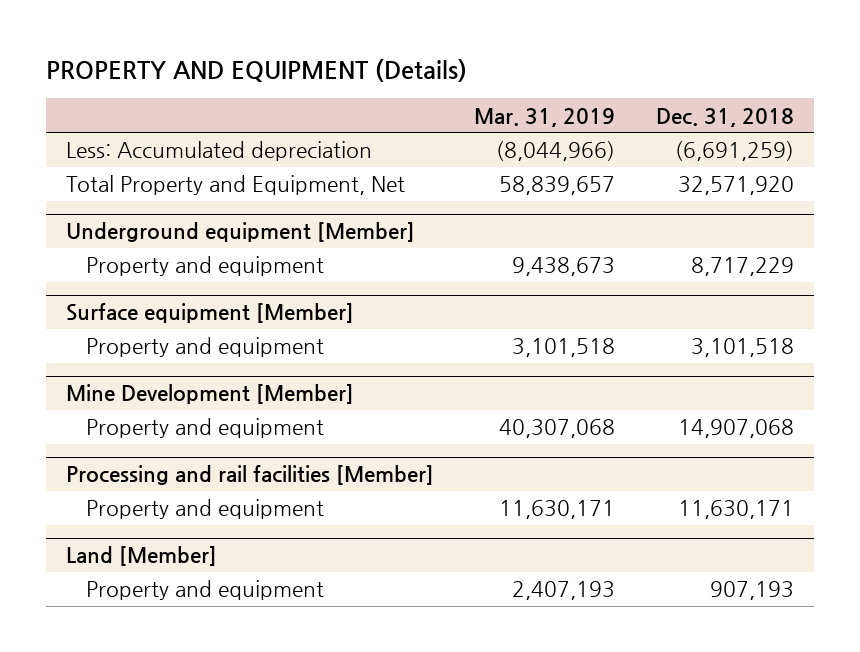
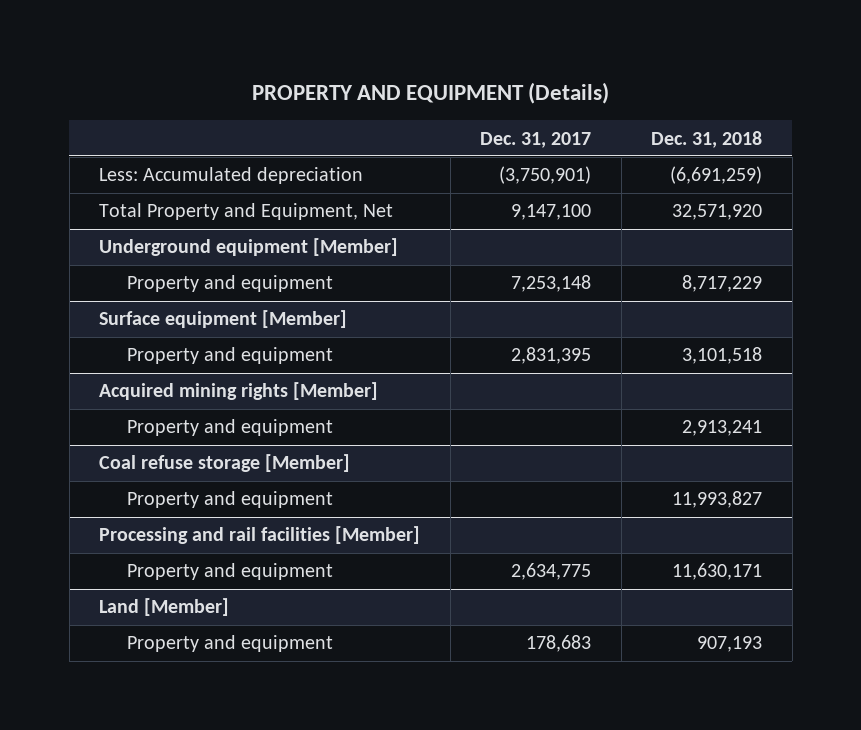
[474,107,616,127] Mar. 31, 2019 -> none
none -> [480,131,592,148] Dec. 31, 2017
[65,384,354,405] Mine Development [Member] -> [99,382,379,401] Acquired mining rights [Member]
[677,419,794,439] 14,907,068 -> [682,420,763,437] 2,913,241
none -> [99,454,351,473] Coal refuse storage [Member]
none -> [127,491,334,509] Property and equipment

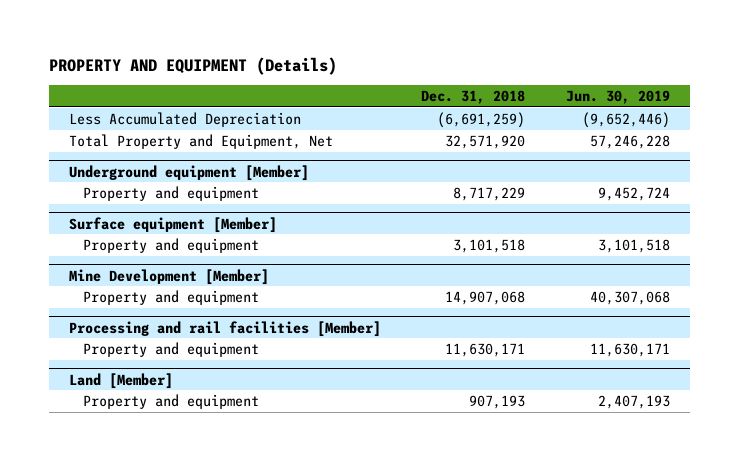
[480,131,592,148] Dec. 31, 2017 -> none
none -> [565,90,670,105] Jun. 30, 2019
[99,167,364,185] Less: Accumulated depreciation -> [68,111,301,127] Less Accumulated Depreciation
[99,454,351,473] Coal refuse storage [Member] -> none
[127,491,334,509] Property and equipment -> none
[99,382,379,401] Acquired mining rights [Member] -> [68,268,269,285] Mine Development [Member]
[682,420,763,437] 2,913,241 -> [445,290,526,305] 14,907,068

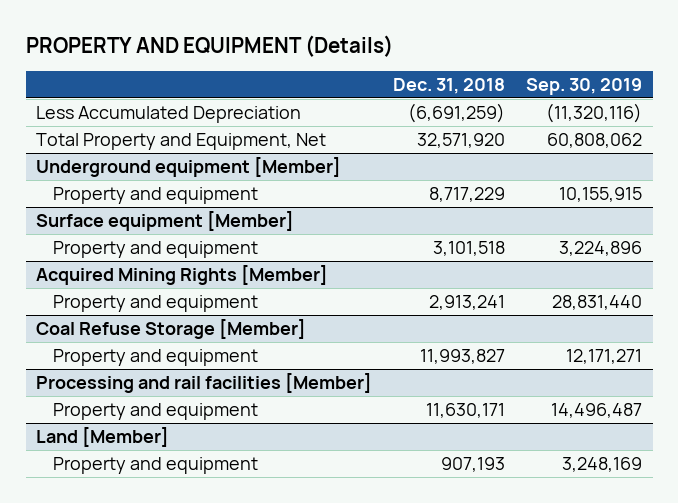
[565,90,670,105] Jun. 30, 2019 -> none
none -> [526,77,643,95] Sep. 30, 2019
[68,268,269,285] Mine Development [Member] -> none
none -> [36,264,329,285] Acquired Mining Rights [Member]
[445,290,526,305] 14,907,068 -> [429,294,506,310] 2,913,241
none -> [36,318,307,339] Coal Refuse Storage [Member]
none -> [53,348,259,366] Property and equipment

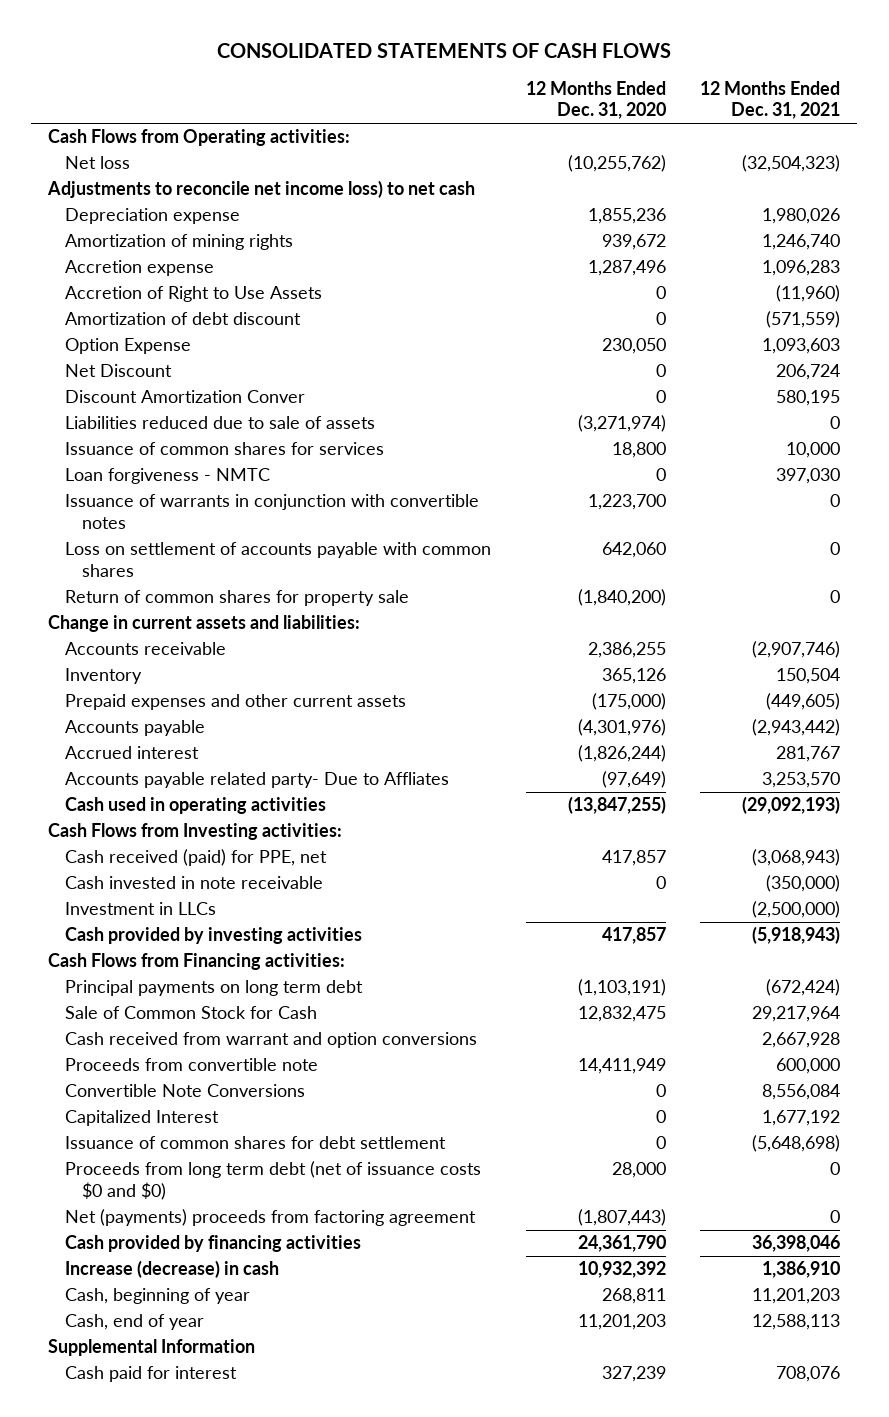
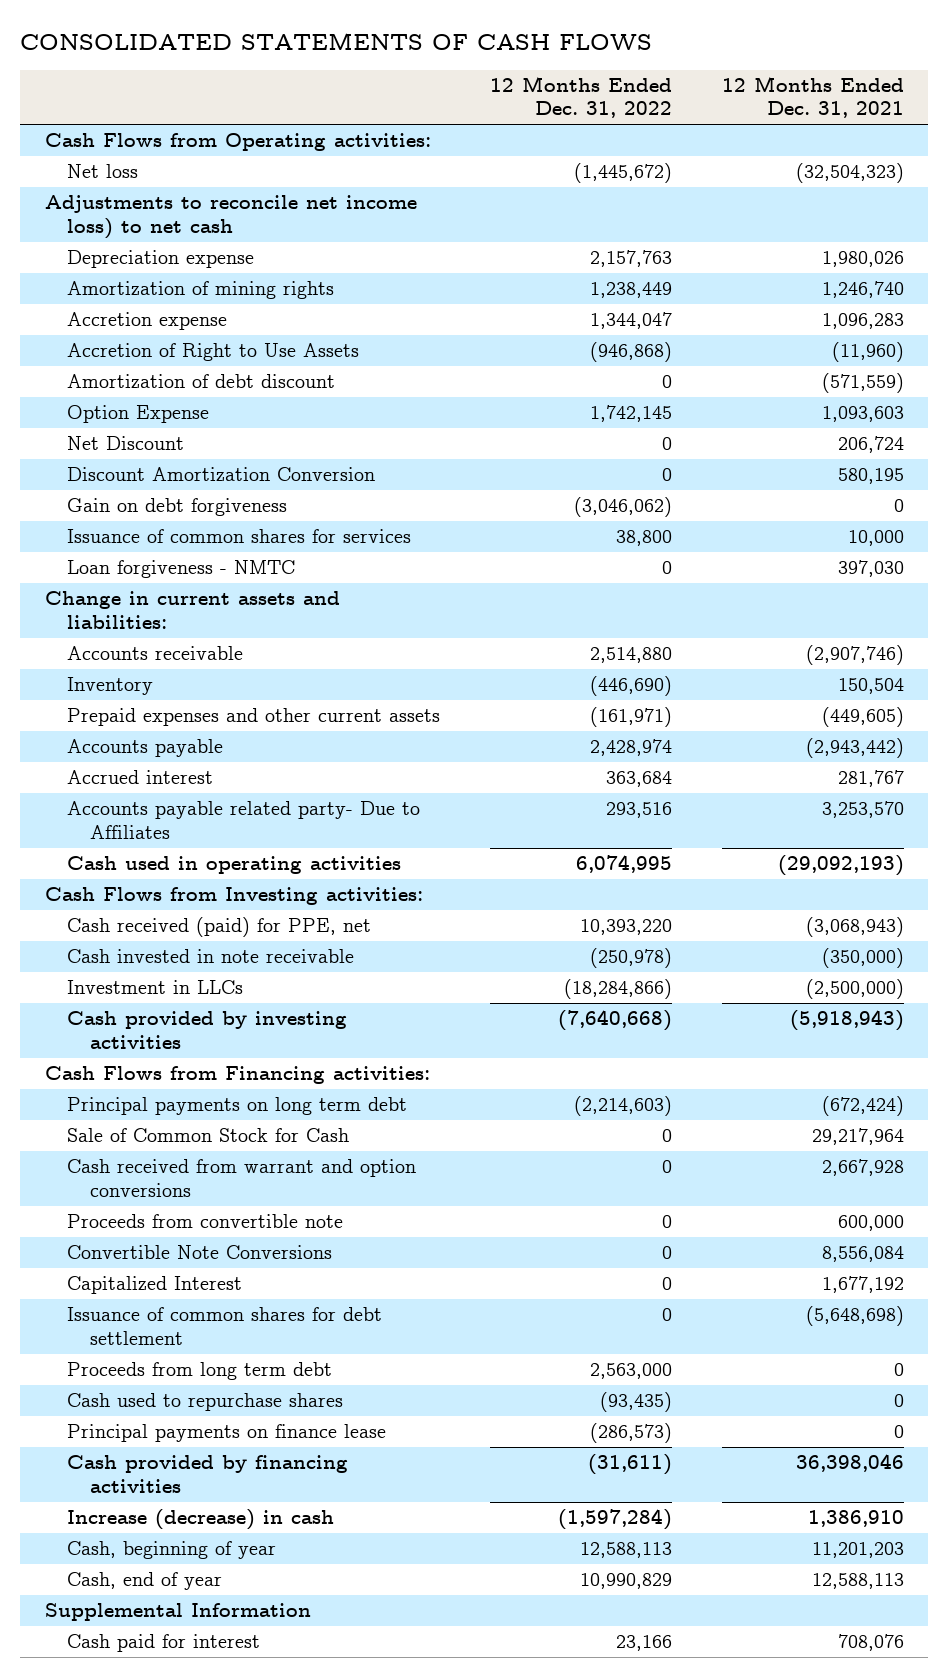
[525,80,666,120] 12 Months Ended Dec. 31, 2020 -> none
none -> [490,76,673,119] 12 Months Ended Dec. 31, 2022
[65,416,376,430] Liabilities reduced due to sale of assets -> none
[65,390,306,404] Discount Amortization Conver -> [67,467,376,483] Discount Amortization Conversion
none -> [67,498,288,517] Gain on debt forgiveness
[65,494,480,529] Issuance of warrants in conjunction with convertible notes -> none
[65,542,492,577] Loss on settlement of accounts payable with common shares -> none
[65,590,410,607] Return of common shares for property sale -> none
[65,772,450,789] Accounts payable related party- Due to Affliates -> [67,801,421,839] Accounts payable related party- Due to Affiliates
[65,1209,477,1227] Net (payments) proceeds from factoring agreement -> none
[65,1161,482,1200] Proceeds from long term debt (net of issuance costs $0 and $0) -> [67,1362,333,1381] Proceeds from long term debt
none -> [67,1393,344,1412] Cash used to repurchase shares
none -> [67,1424,387,1443] Principal payments on finance lease

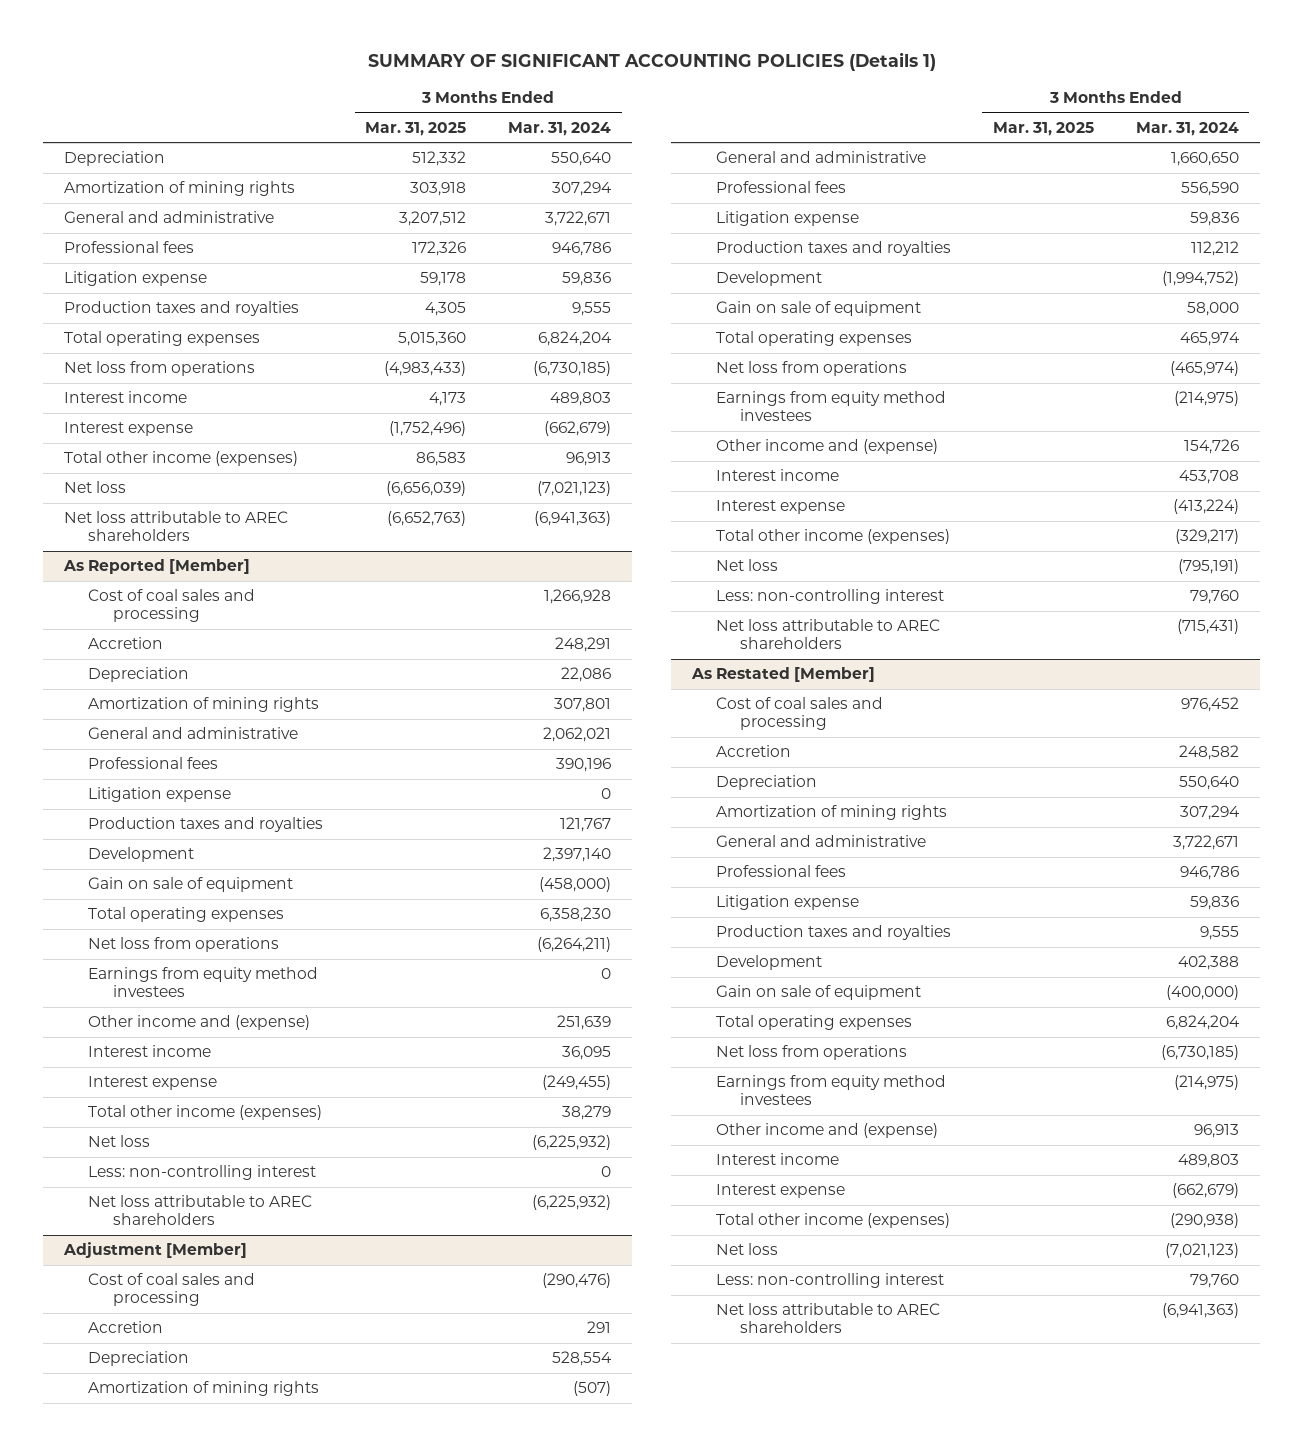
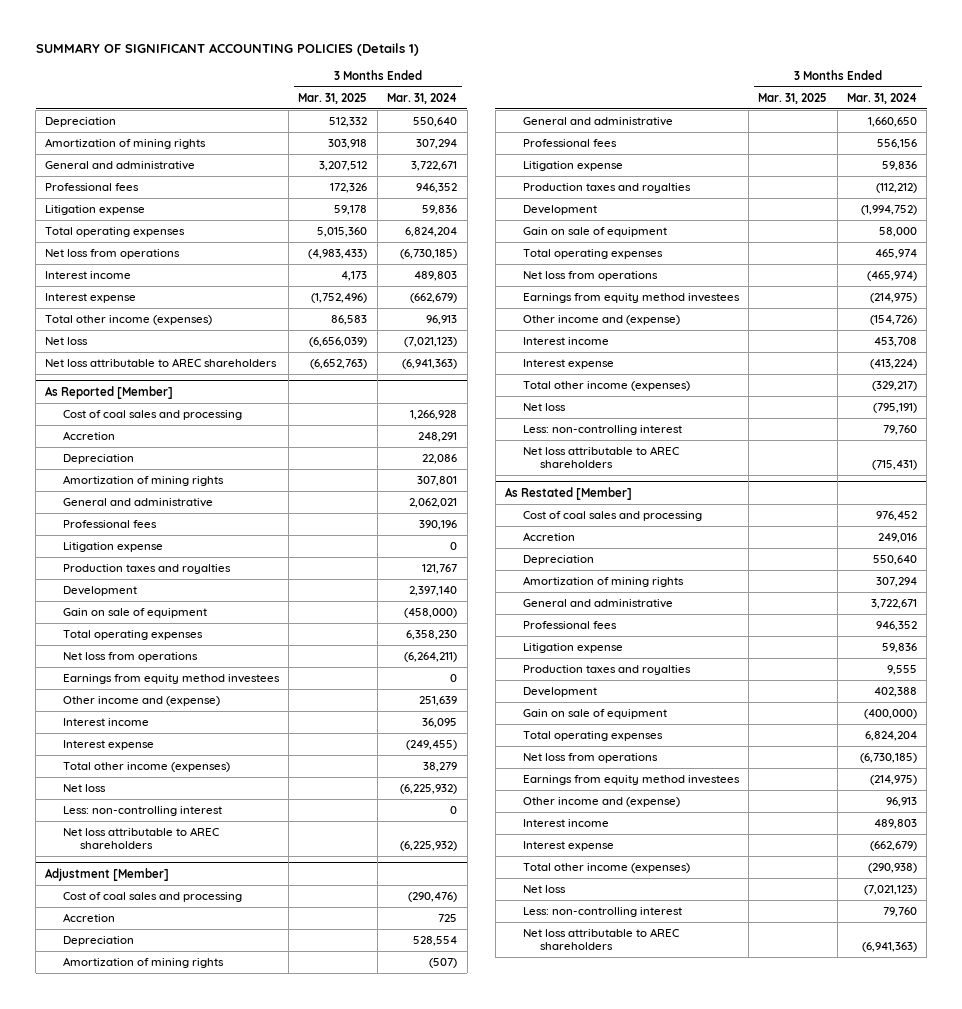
[552,242,612,257] 946,786 -> [416,183,458,194] 946,352
[64,301,300,317] Production taxes and royalties -> none
[587,1321,612,1334] 291 -> [438,914,458,923] 725
[1180,182,1239,197] 556,590 -> [877,139,918,150] 556,156
[1190,241,1239,257] 112,212 -> [876,183,918,194] (112,212)
[1183,439,1239,455] 154,726 -> [870,315,918,326] (154,726)
[1178,745,1239,761] 248,582 -> [878,533,918,544] 249,016
[1179,866,1239,881] 946,786 -> [876,621,918,632] 946,352

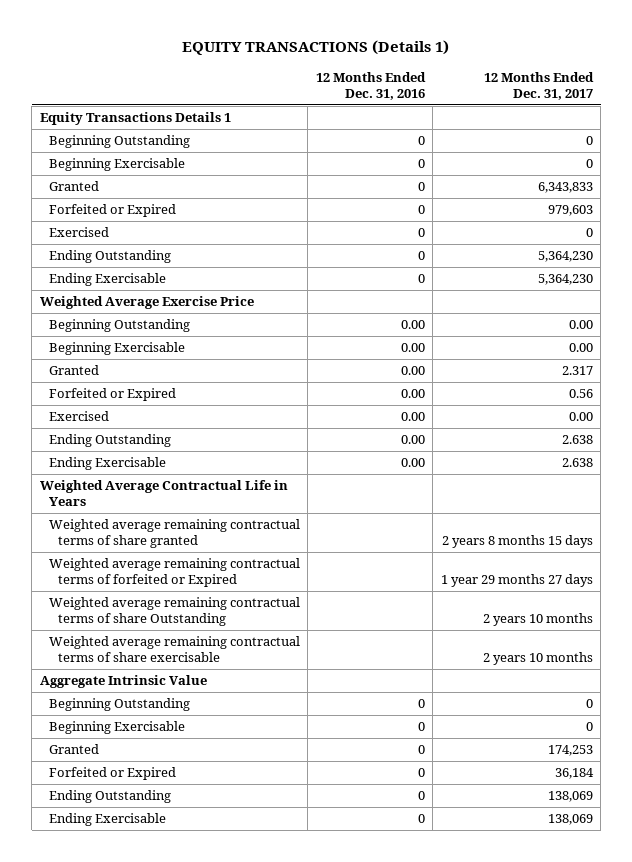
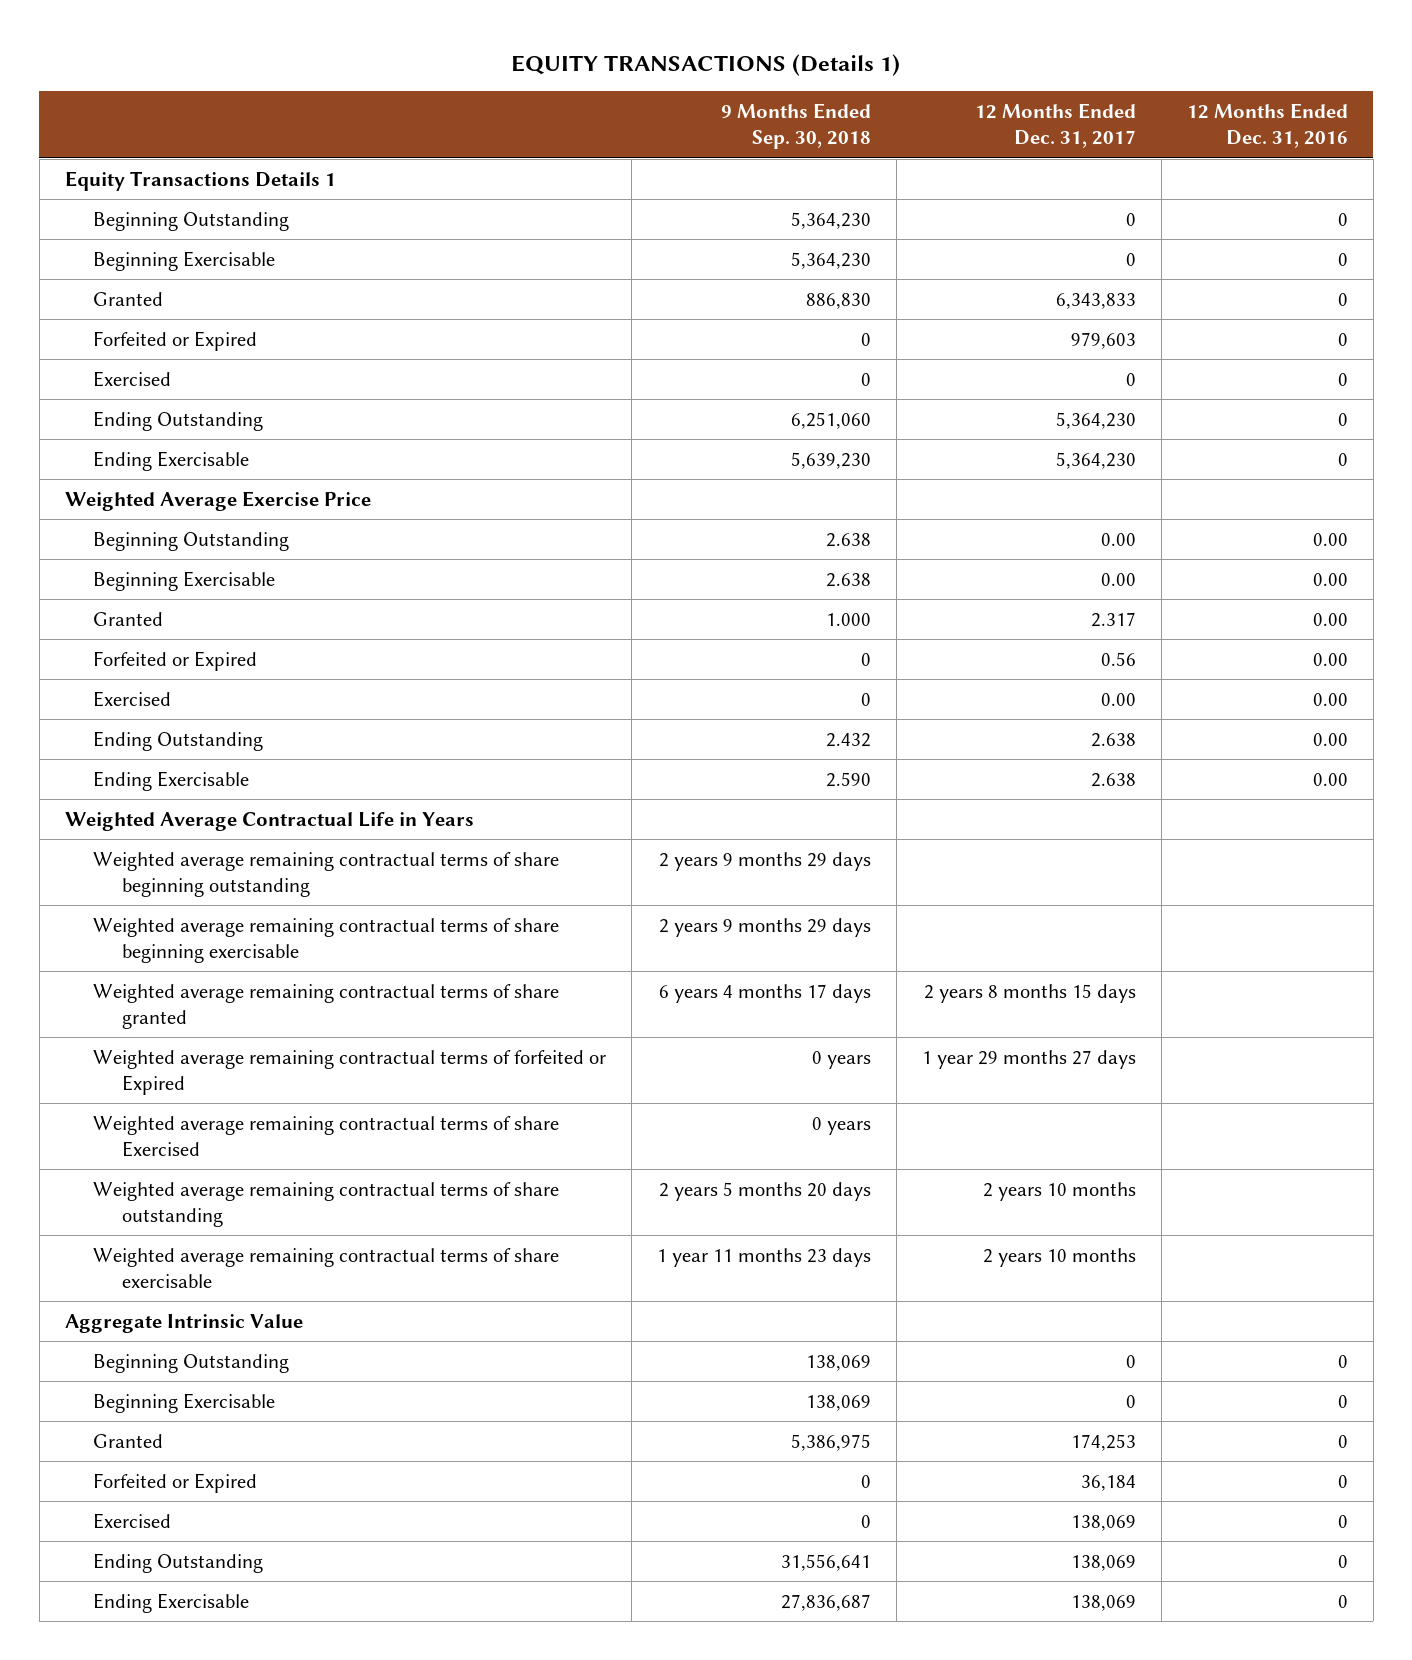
none -> [720,103,871,150] 9 Months Ended Sep. 30, 2018
none -> [93,851,560,898] Weighted average remaining contractual terms of share beginning outstanding
none -> [93,917,560,964] Weighted average remaining contractual terms of share beginning exercisable
none -> [93,1115,560,1158] Weighted average remaining contractual terms of share Exercised
[48,597,300,627] Weighted average remaining contractual terms of share Outstanding -> [93,1181,560,1228] Weighted average remaining contractual terms of share outstanding
none -> [93,1512,172,1529] Exercised

